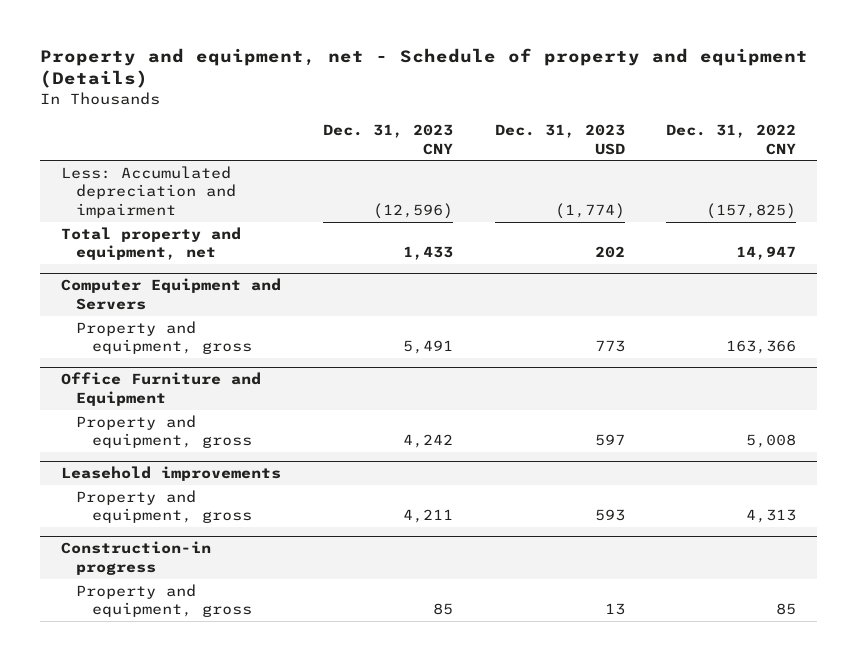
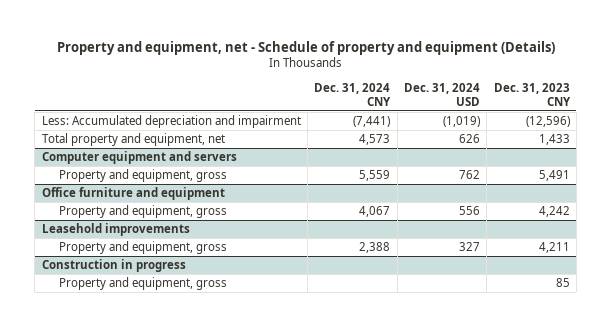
[494,123,625,155] Dec. 31, 2023 USD -> none
[666,123,797,155] Dec. 31, 2022 CNY -> none
none -> [314,82,392,106] Dec. 31, 2024 CNY
none -> [403,82,480,106] Dec. 31, 2024 USD
[60,278,281,310] Computer Equipment and Servers -> [41,151,237,165] Computer equipment and servers
[60,372,261,406] Office Furniture and Equipment -> [41,187,225,201] Office furniture and equipment
[60,541,211,575] Construction-in progress -> [41,259,186,273] Construction in progress

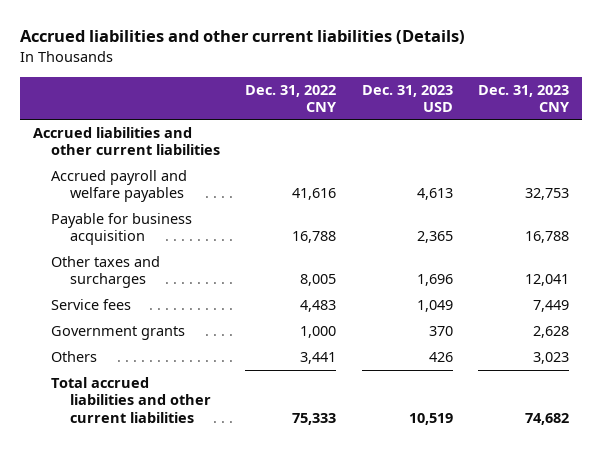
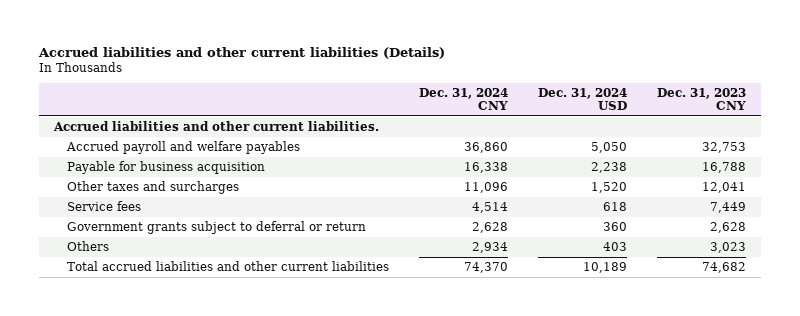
[245,84,338,112] Dec. 31, 2022 CNY -> none
[361,84,453,112] Dec. 31, 2023 USD -> none
none -> [419,87,509,111] Dec. 31, 2024 CNY
none -> [538,87,628,111] Dec. 31, 2024 USD
[32,126,221,156] Accrued liabilities and other current liabilities -> [53,120,380,131] Accrued liabilities and other current liabilities.
[51,325,186,340] Government grants -> [67,220,367,234] Government grants subject to deferral or return

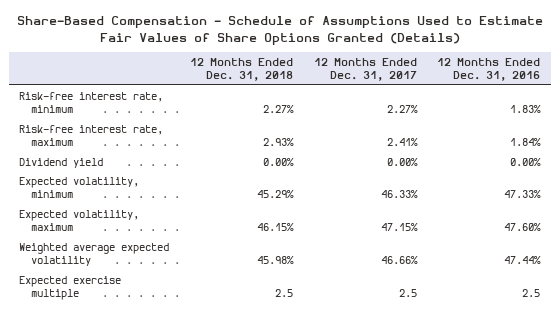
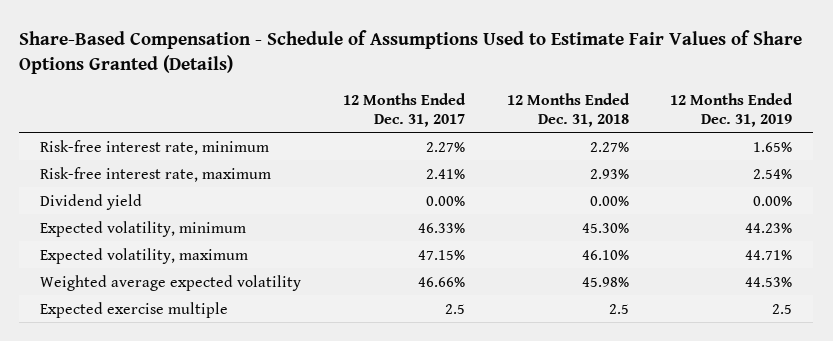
[437,57,541,82] 12 Months Ended Dec. 31, 2016 -> none
none -> [670,92,794,127] 12 Months Ended Dec. 31, 2019
[256,190,294,199] 45.29% -> [581,222,629,233] 45.30%
[256,223,294,232] 46.15% -> [581,249,629,260] 46.10%

